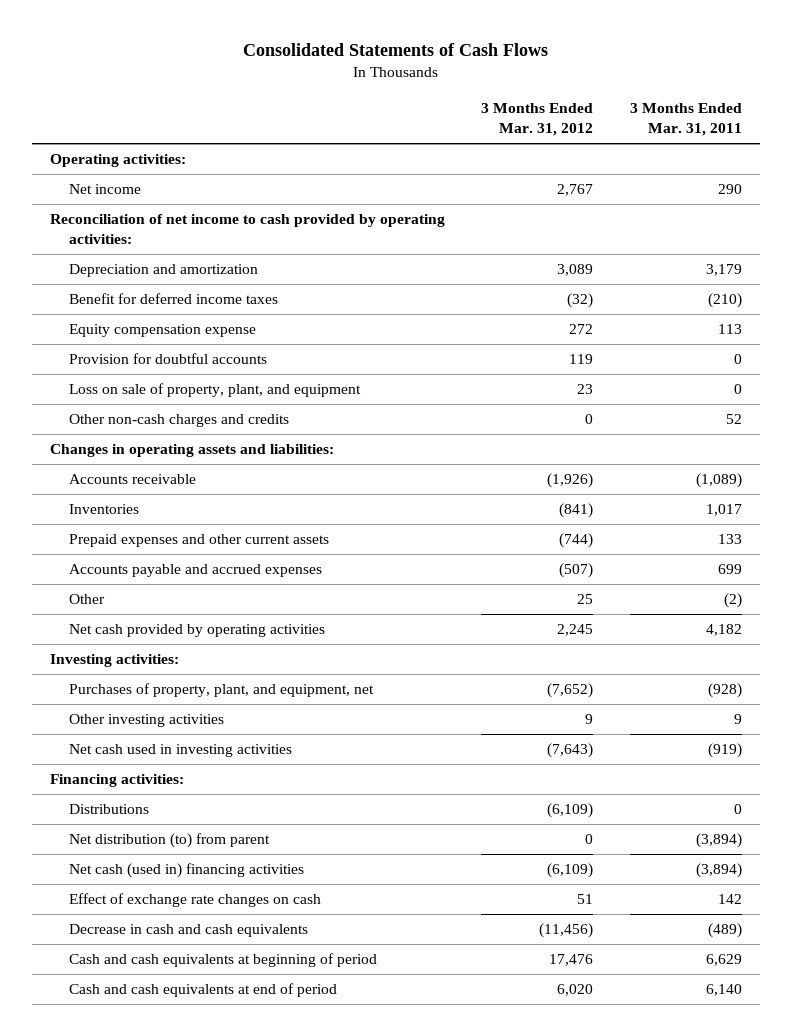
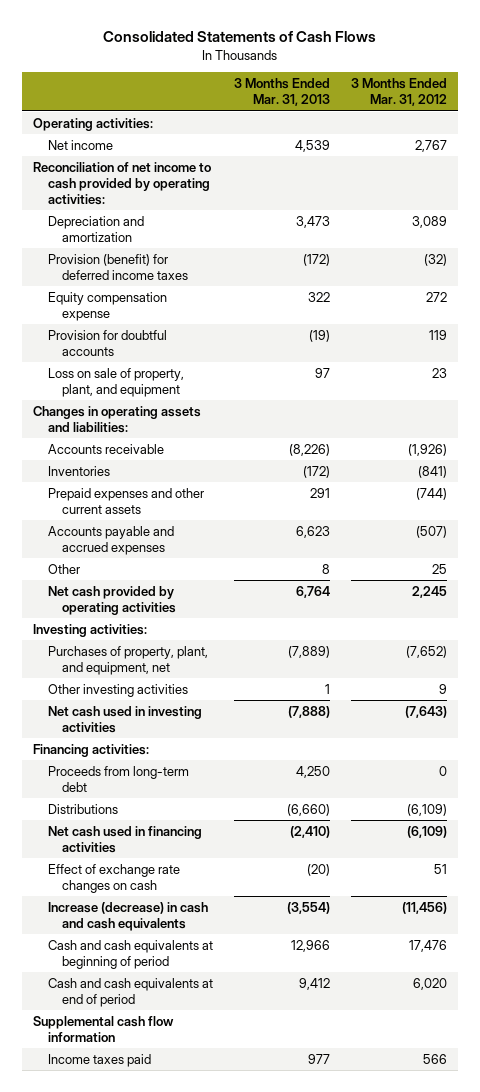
[629,103,742,137] 3 Months Ended Mar. 31, 2011 -> none
none -> [233,78,330,107] 3 Months Ended Mar. 31, 2013
[68,293,278,305] Benefit for deferred income taxes -> [47,253,189,280] Provision (benefit) for deferred income taxes
[68,414,289,428] Other non-cash charges and credits -> none
none -> [47,765,189,792] Proceeds from long-term debt
[68,833,270,849] Net distribution (to) from parent -> none
[68,863,304,879] Net cash (used in) financing activities -> [47,825,202,853] Net cash used in financing activities
[68,924,308,938] Decrease in cash and cash equivalents -> [47,901,208,931] Increase (decrease) in cash and cash equivalents
none -> [32,1015,174,1042] Supplemental cash flow information
none -> [47,1053,151,1067] Income taxes paid

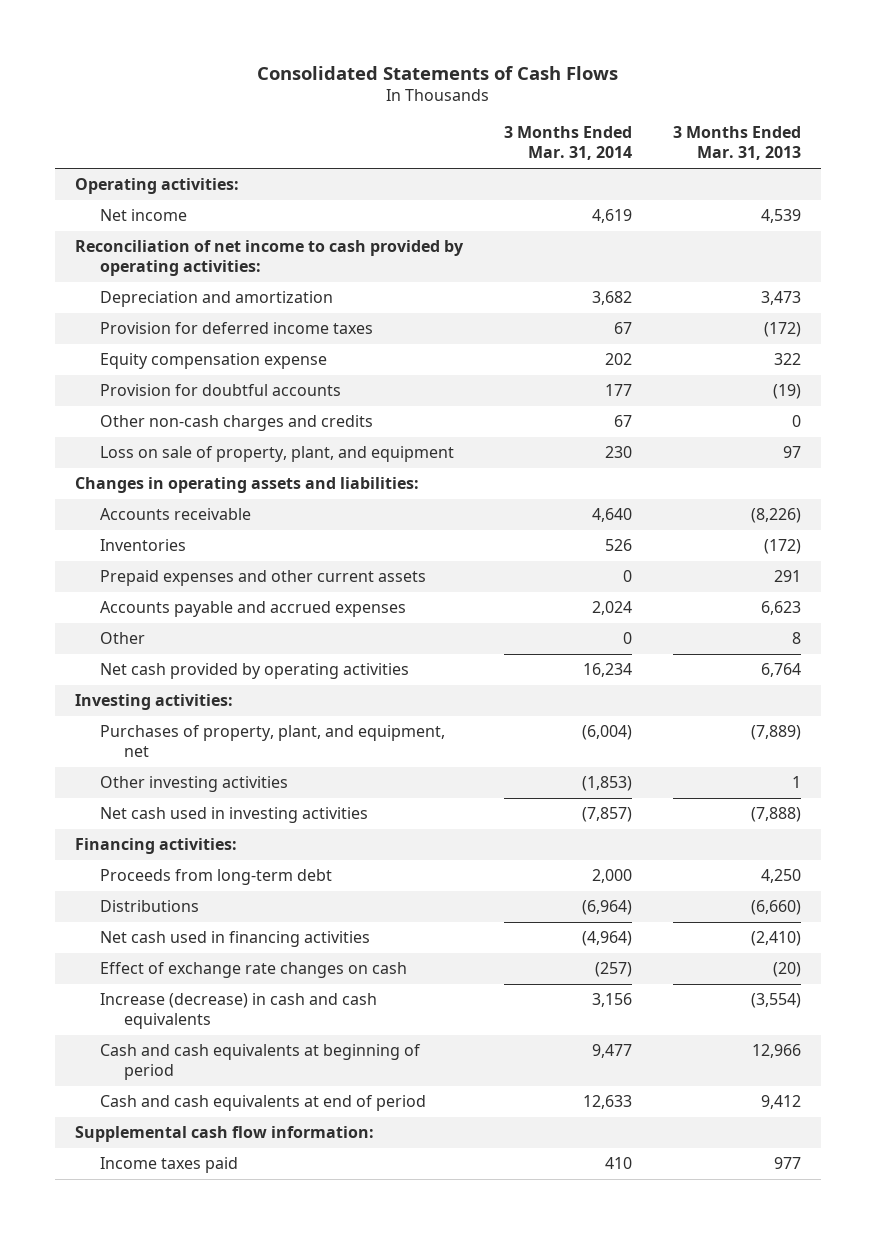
[351,78,448,107] 3 Months Ended Mar. 31, 2012 -> none
none -> [504,126,633,161] 3 Months Ended Mar. 31, 2014
[47,253,189,280] Provision (benefit) for deferred income taxes -> [99,322,373,335] Provision for deferred income taxes
none -> [99,415,373,432] Other non-cash charges and credits
[32,1015,174,1042] Supplemental cash flow information -> [75,1126,375,1143] Supplemental cash flow information:

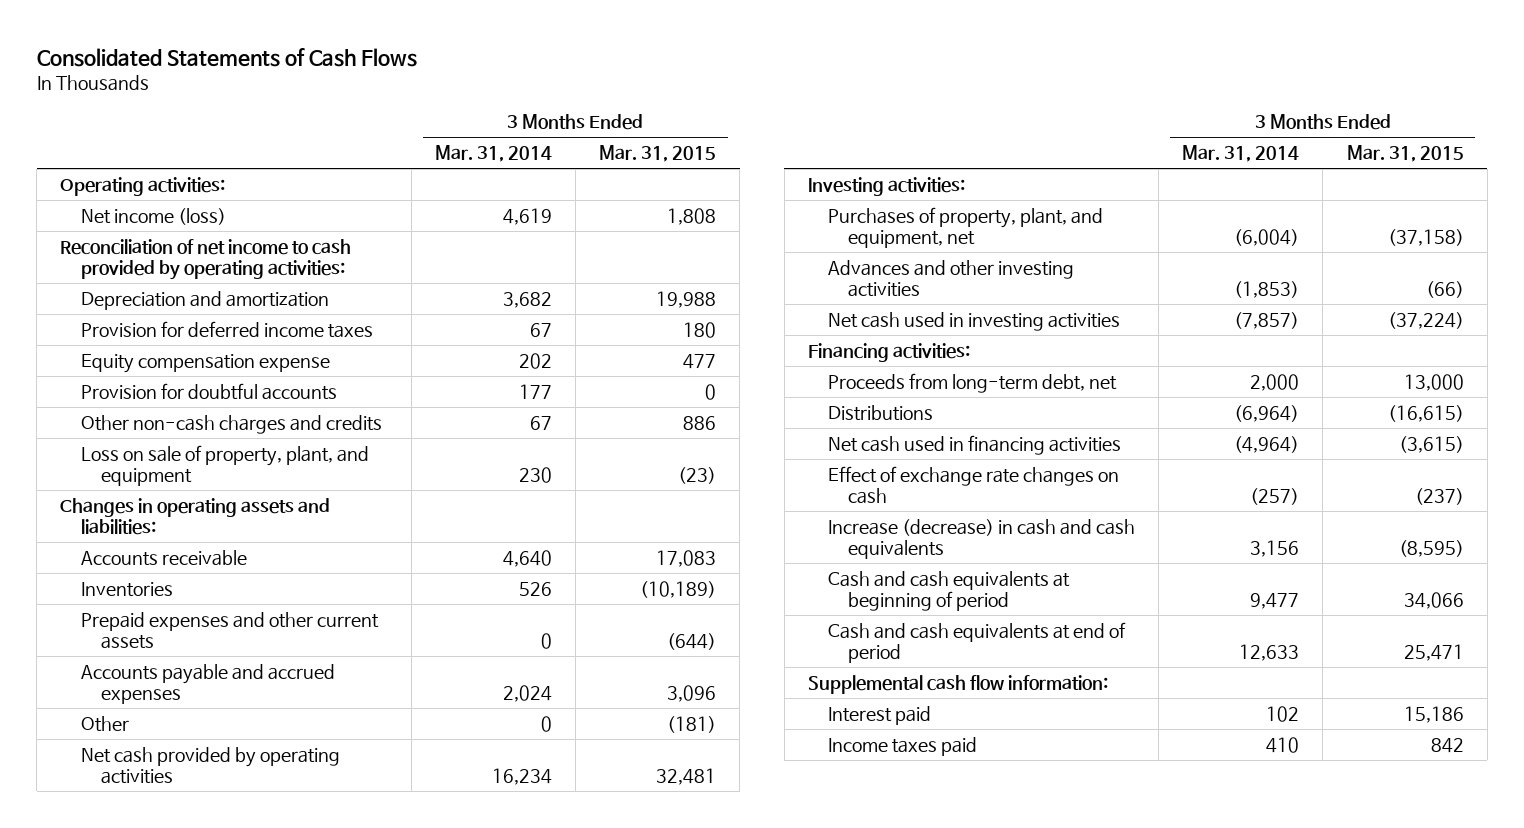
[672,126,801,161] 3 Months Ended Mar. 31, 2013 -> none
none -> [599,145,717,163] Mar. 31, 2015
[99,209,187,222] Net income -> [80,207,226,225] Net income (loss)
[99,776,288,793] Other investing activities -> [828,259,1075,298] Advances and other investing activities
[99,869,332,886] Proceeds from long-term debt -> [828,372,1118,393] Proceeds from long-term debt, net
none -> [828,705,932,725] Interest paid

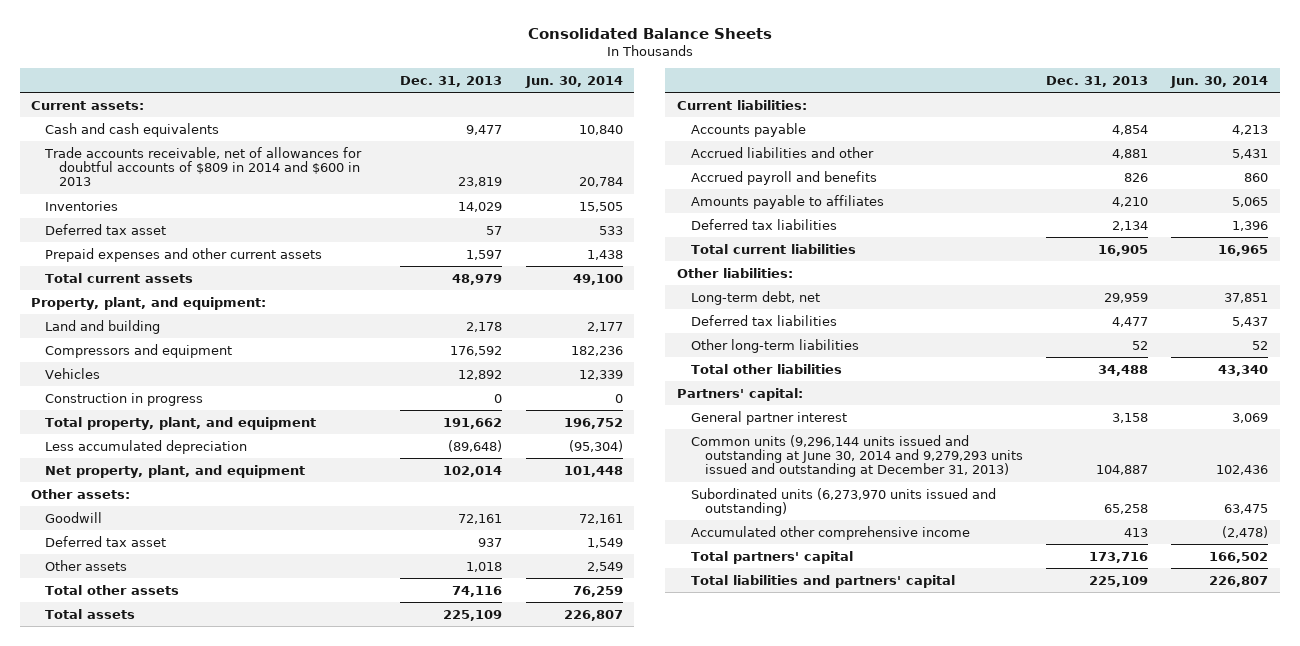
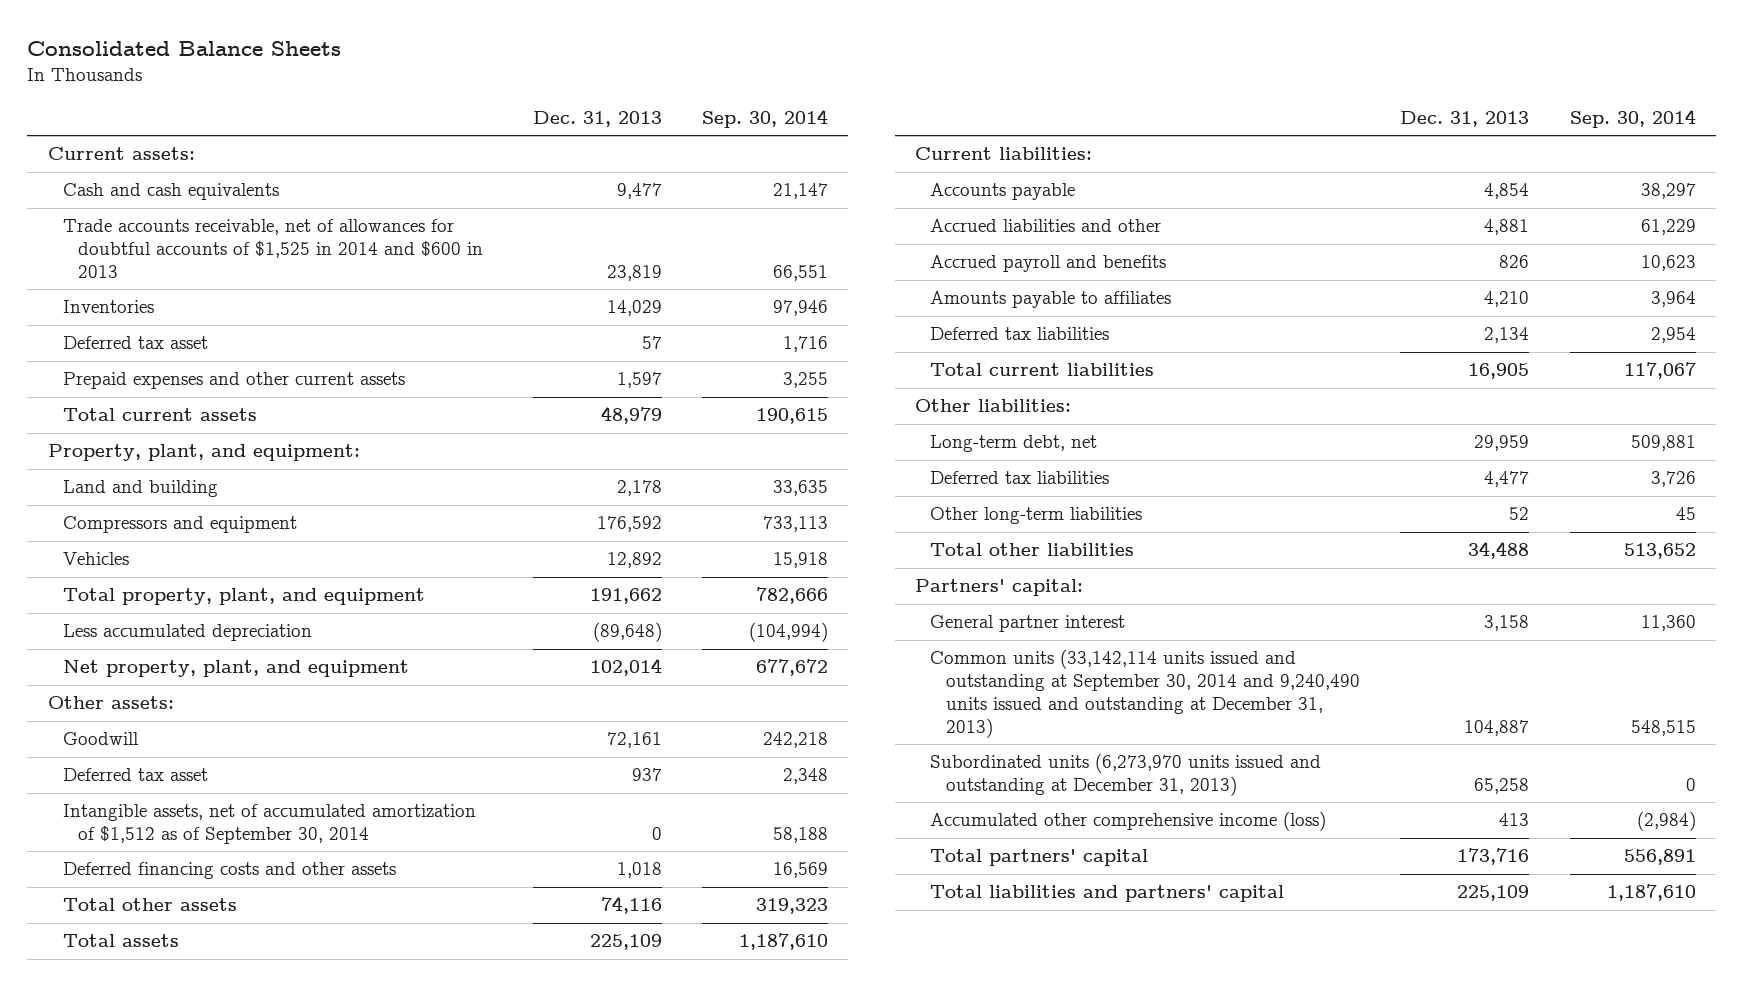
[524,75,623,88] Jun. 30, 2014 -> none
none -> [702,108,829,128] Sep. 30, 2014
[44,146,363,187] Trade accounts receivable, net of allowances for doubtful accounts of $809 in 2014 and $600 in 2013 -> [62,219,484,278] Trade accounts receivable, net of allowances for doubtful accounts of $1,525 in 2014 and $600 in 2013
[45,392,204,406] Construction in progress -> none
none -> [62,804,476,845] Intangible assets, net of accumulated amortization of $1,512 as of September 30, 2014
[45,559,128,571] Other assets -> [62,862,396,880] Deferred financing costs and other assets
[690,434,1023,478] Common units (9,296,144 units issued and outstanding at June 30, 2014 and 9,279,293 units issued and outstanding at December 31, 2013) -> [930,649,1360,738] Common units (33,142,114 units issued and outstanding at September 30, 2014 and 9,240,490 units issued and outstanding at December 31, 2013)
[690,487,996,517] Subordinated units (6,273,970 units issued and outstanding) -> [930,753,1322,797] Subordinated units (6,273,970 units issued and outstanding at December 31, 2013)
[690,525,970,540] Accumulated other comprehensive income -> [930,811,1327,832] Accumulated other comprehensive income (loss)

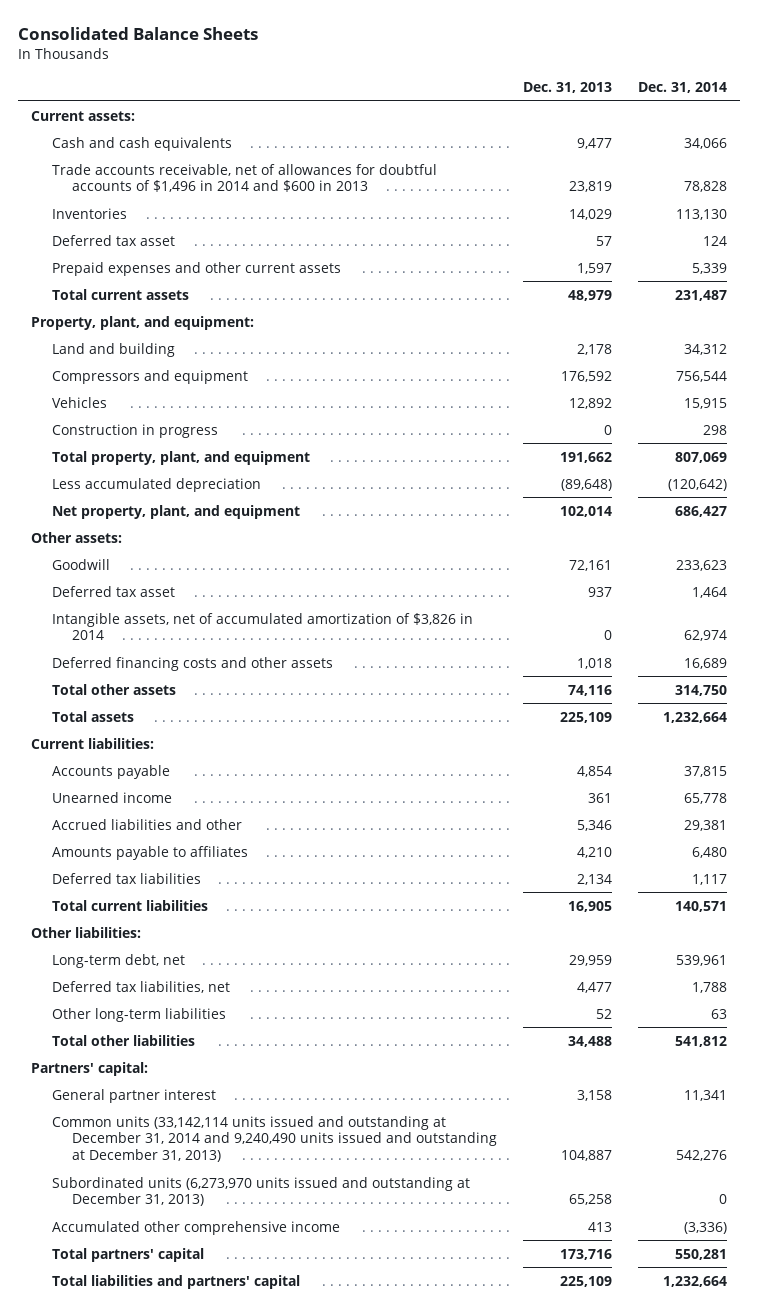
[702,108,829,128] Sep. 30, 2014 -> none
none -> [637,82,727,94] Dec. 31, 2014
[62,219,484,278] Trade accounts receivable, net of allowances for doubtful accounts of $1,525 in 2014 and $600 in 2013 -> [51,163,437,193] Trade accounts receivable, net of allowances for doubtful accounts of $1,496 in 2014 and $600 in 2013
none -> [51,423,218,438] Construction in progress
[62,804,476,845] Intangible assets, net of accumulated amortization of $1,512 as of September 30, 2014 -> [51,612,473,641] Intangible assets, net of accumulated amortization of $3,826 in 2014
[930,255,1167,273] Accrued payroll and benefits -> none
none -> [51,791,172,803] Unearned income
[1484,219,1530,236] 4,881 -> [577,819,613,831] 5,346
[930,471,1110,485] Deferred tax liabilities -> [51,980,230,993] Deferred tax liabilities, net
[930,649,1360,738] Common units (33,142,114 units issued and outstanding at September 30, 2014 and 9,240,490 units issued and outstanding at December 31, 2013) -> [51,1115,498,1163] Common units (33,142,114 units issued and outstanding at December 31, 2014 and 9,240,490 units issued and outstanding at December 31, 2013)
[930,811,1327,832] Accumulated other comprehensive income (loss) -> [51,1220,340,1235] Accumulated other comprehensive income

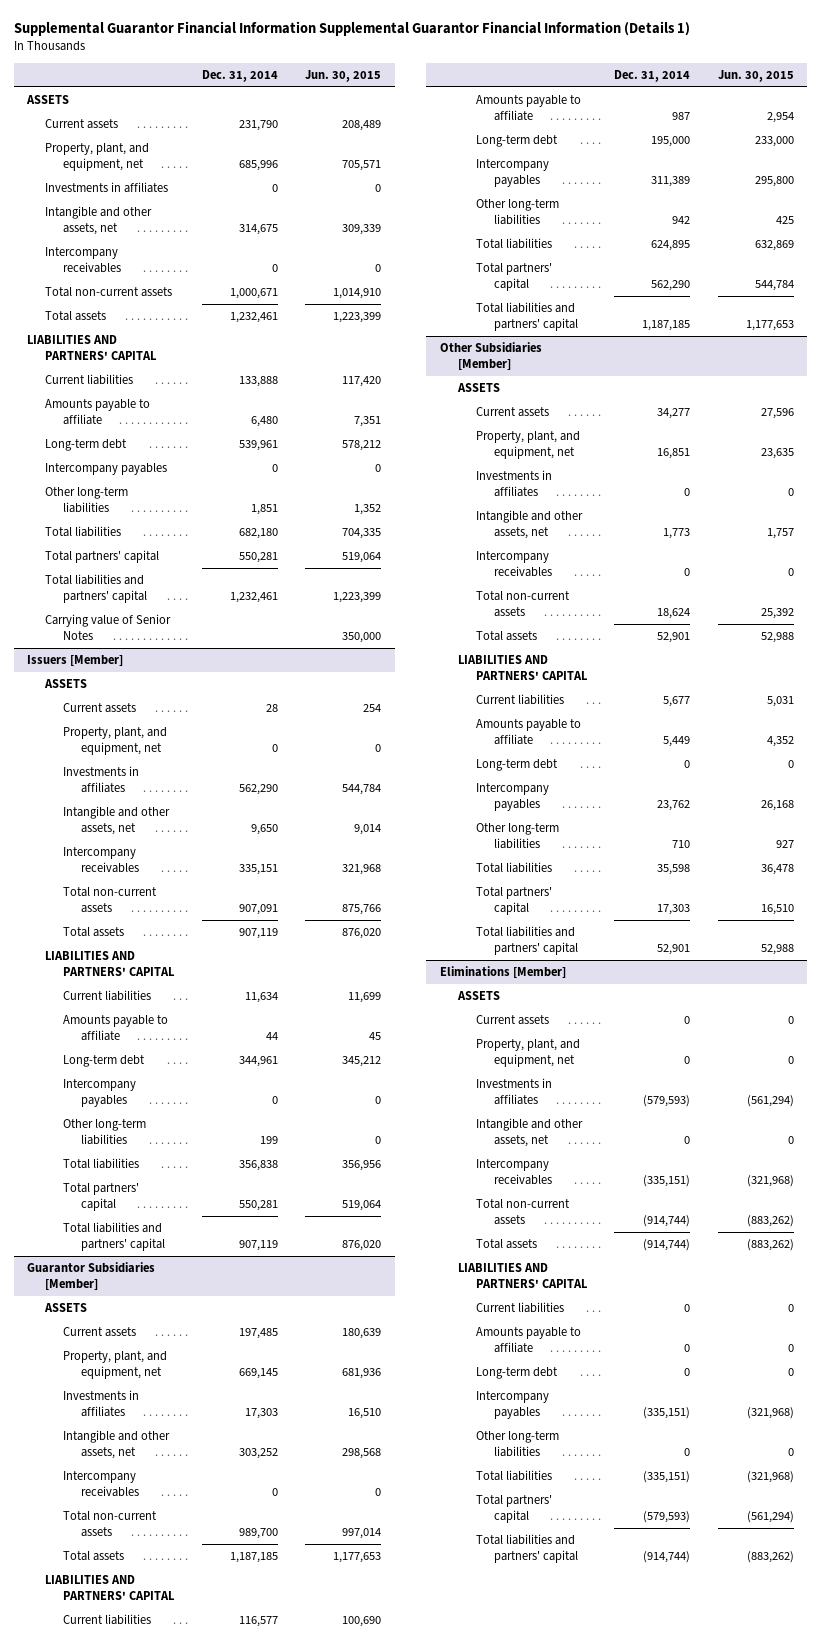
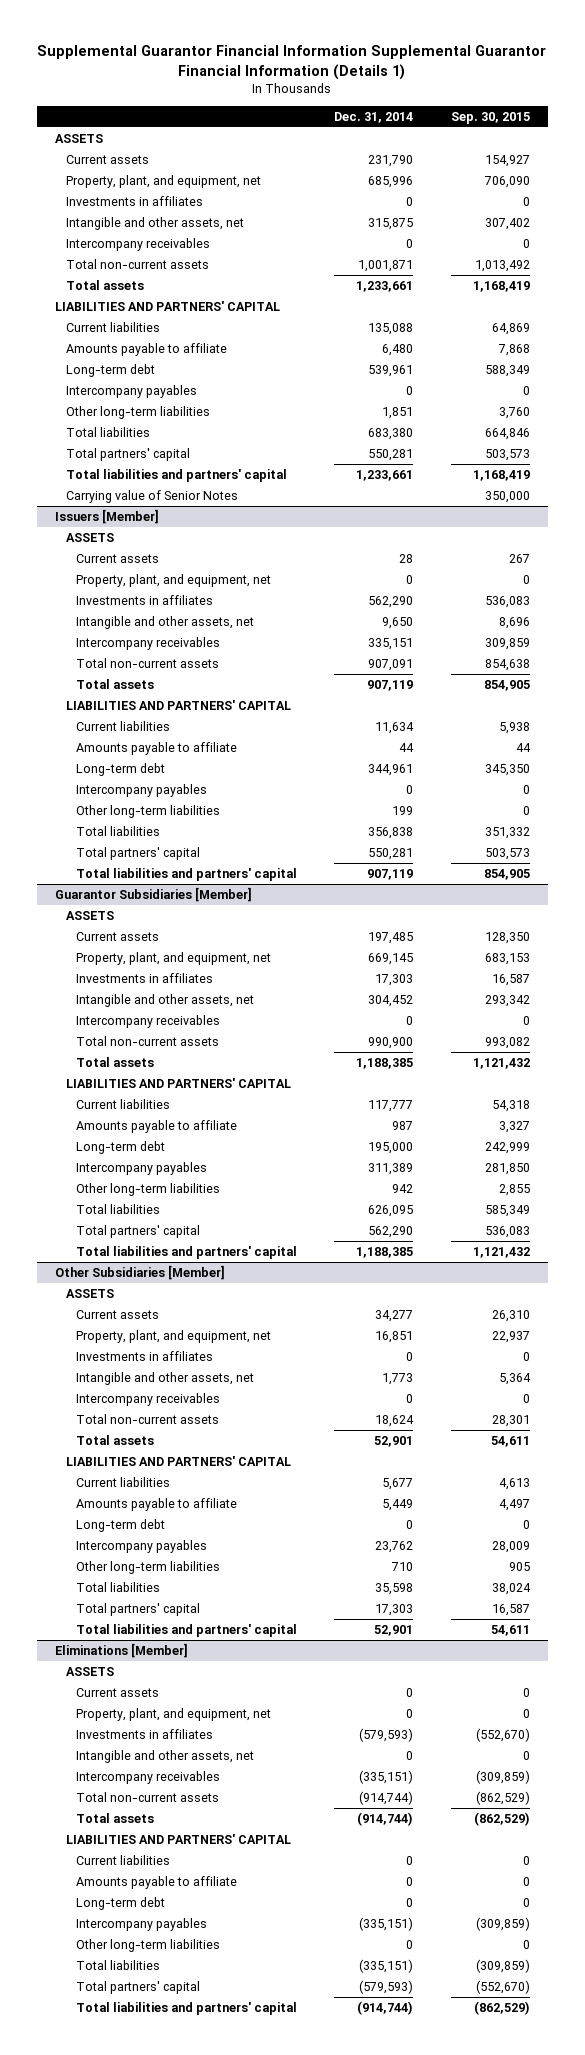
[305,69,382,82] Jun. 30, 2015 -> none
none -> [450,112,530,125] Sep. 30, 2015
[238,224,278,236] 314,675 -> [368,217,414,230] 315,875
[229,288,278,300] 1,000,671 -> [358,259,414,272] 1,001,871
[229,312,278,324] 1,232,461 -> [356,280,414,292] 1,233,661
[238,376,278,388] 133,888 -> [368,322,414,335] 135,088
[238,528,278,540] 682,180 -> [368,427,414,440] 683,380
[229,592,278,604] 1,232,461 -> [356,469,414,481] 1,233,661
[238,1448,278,1460] 303,252 -> [368,994,414,1007] 304,452
[238,1528,278,1540] 989,700 -> [368,1036,414,1049] 990,900
[229,1552,278,1564] 1,187,185 -> [356,1057,414,1069] 1,188,385
[238,1616,278,1628] 116,577 -> [368,1099,414,1112] 117,777
[651,240,691,252] 624,895 -> [368,1204,414,1217] 626,095
[642,320,691,332] 1,187,185 -> [356,1246,414,1258] 1,188,385

